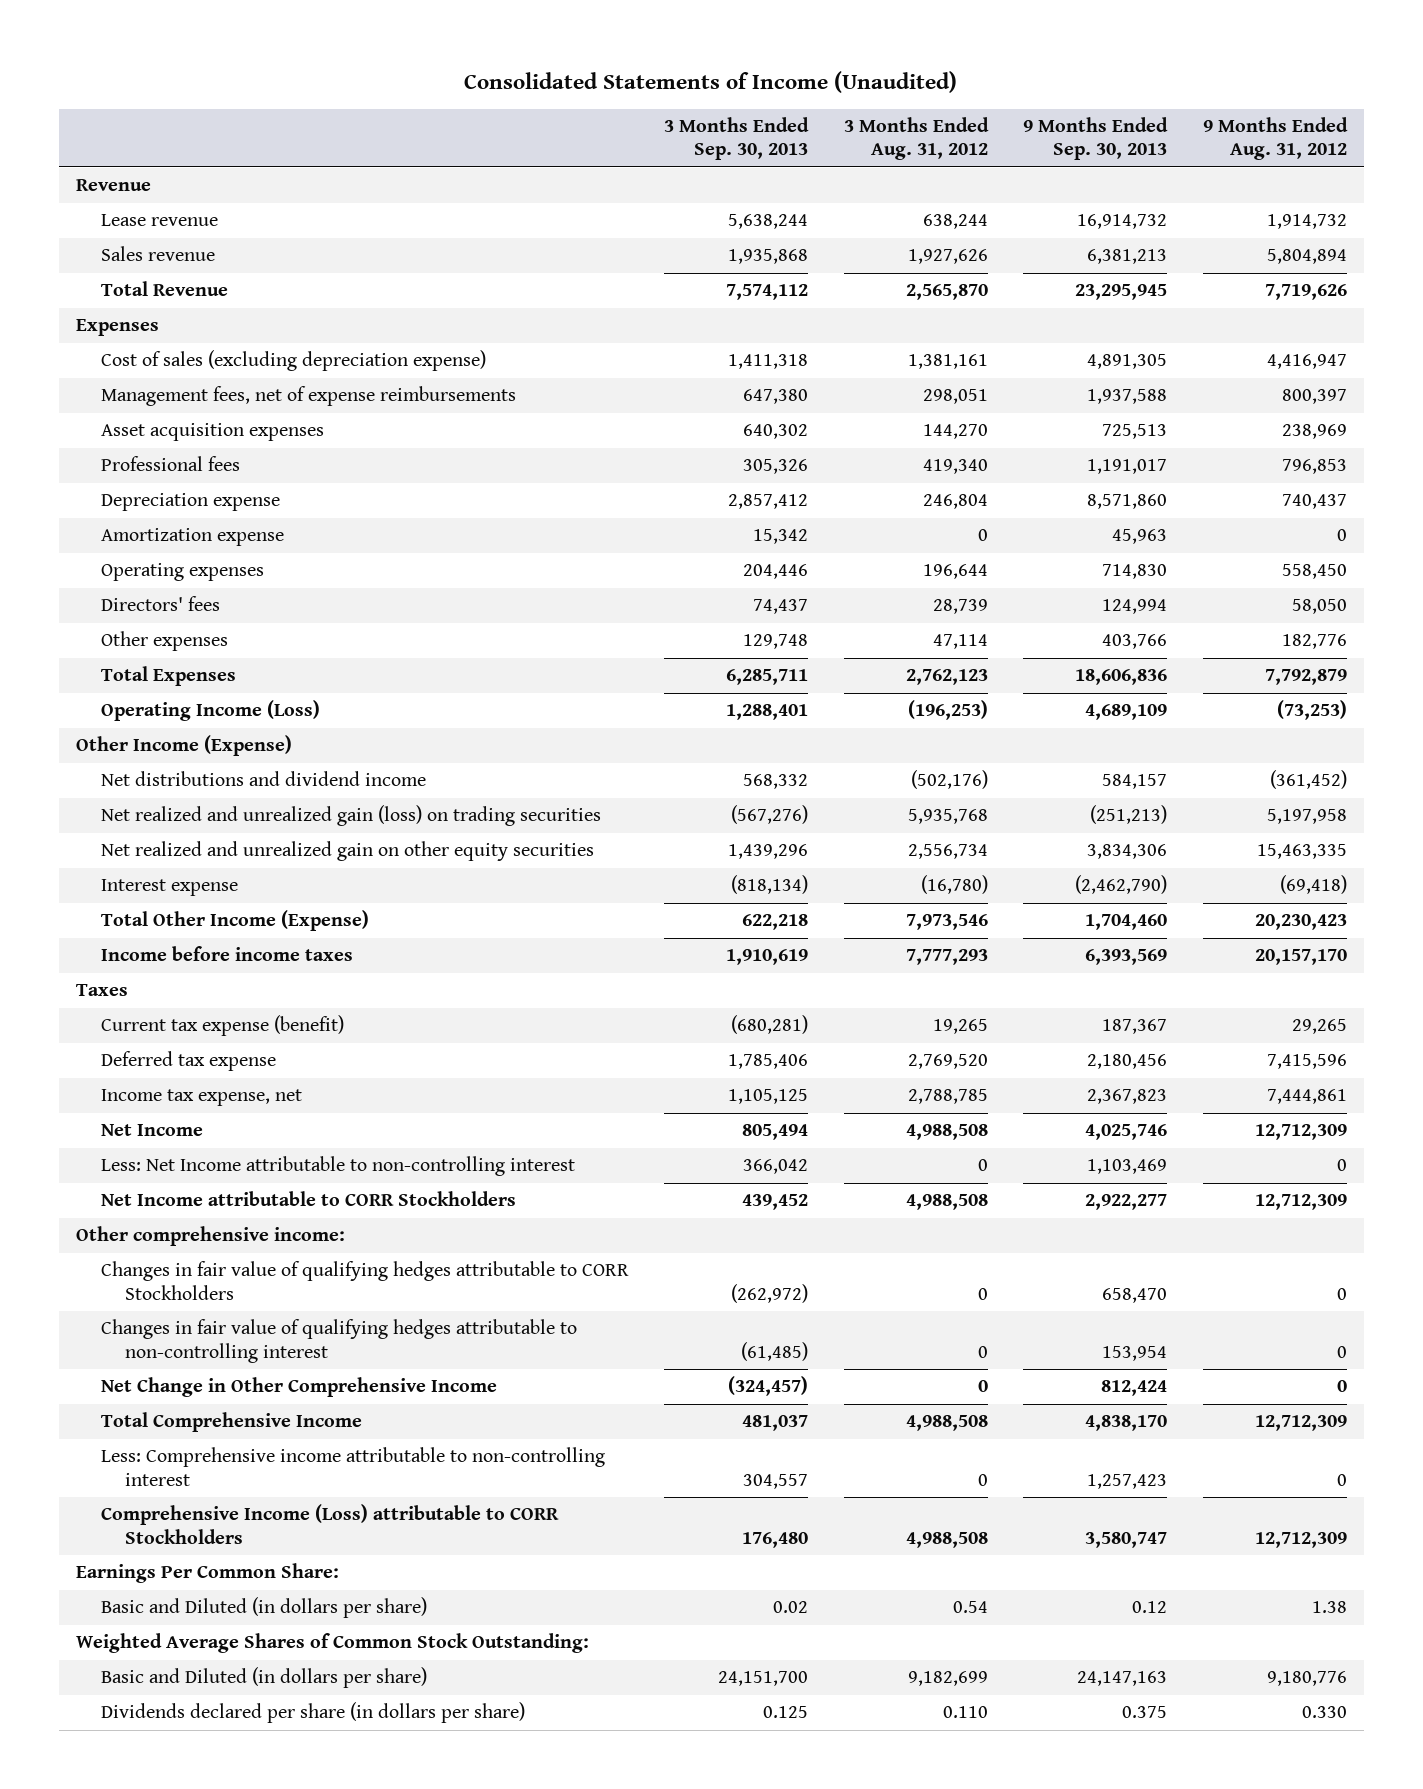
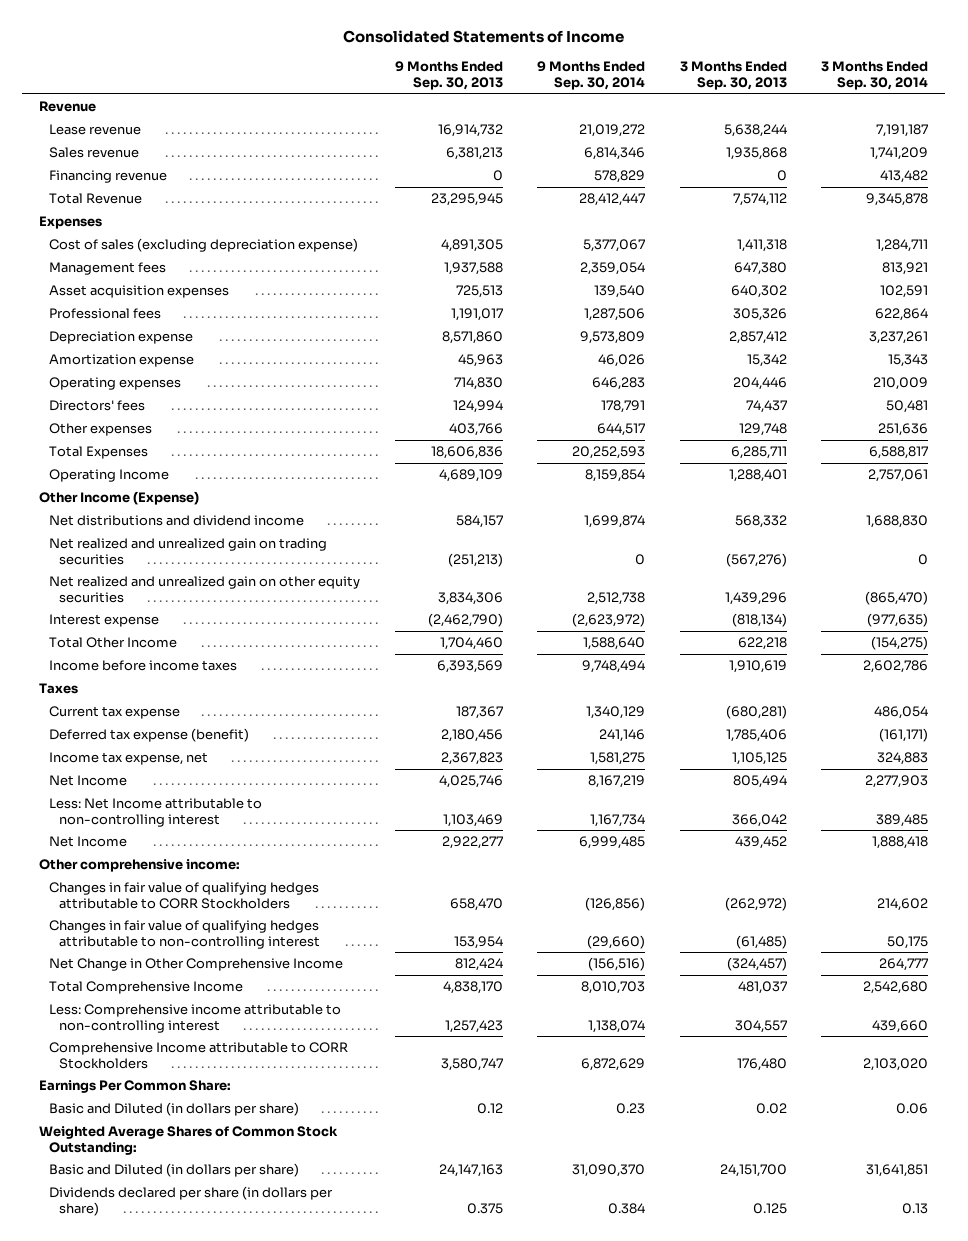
[464,71,958,94] Consolidated Statements of Income (Unaudited) -> [342,30,624,44] Consolidated Statements of Income
[843,117,989,161] 3 Months Ended Aug. 31, 2012 -> none
[1202,117,1348,161] 9 Months Ended Aug. 31, 2012 -> none
none -> [537,61,646,90] 9 Months Ended Sep. 30, 2014
none -> [821,61,929,90] 3 Months Ended Sep. 30, 2014
none -> [49,170,168,184] Financing revenue
[100,386,516,407] Management fees, net of expense reimbursements -> [49,262,167,276] Management fees
[100,700,320,722] Operating Income (Loss) -> [49,469,170,483] Operating Income
[100,805,601,827] Net realized and unrealized gain (loss) on trading securities -> [49,538,328,565] Net realized and unrealized gain on trading securities
[100,910,369,932] Total Other Income (Expense) -> [49,637,178,649] Total Other Income
[100,1015,344,1037] Current tax expense (benefit) -> [49,706,181,720] Current tax expense
[100,1051,276,1072] Deferred tax expense -> [49,728,250,743] Deferred tax expense (benefit)
[100,1191,516,1207] Net Income attributable to CORR Stockholders -> [49,836,128,848] Net Income
[100,1504,559,1544] Comprehensive Income (Loss) attributable to CORR Stockholders -> [49,1042,349,1069] Comprehensive Income attributable to CORR Stockholders

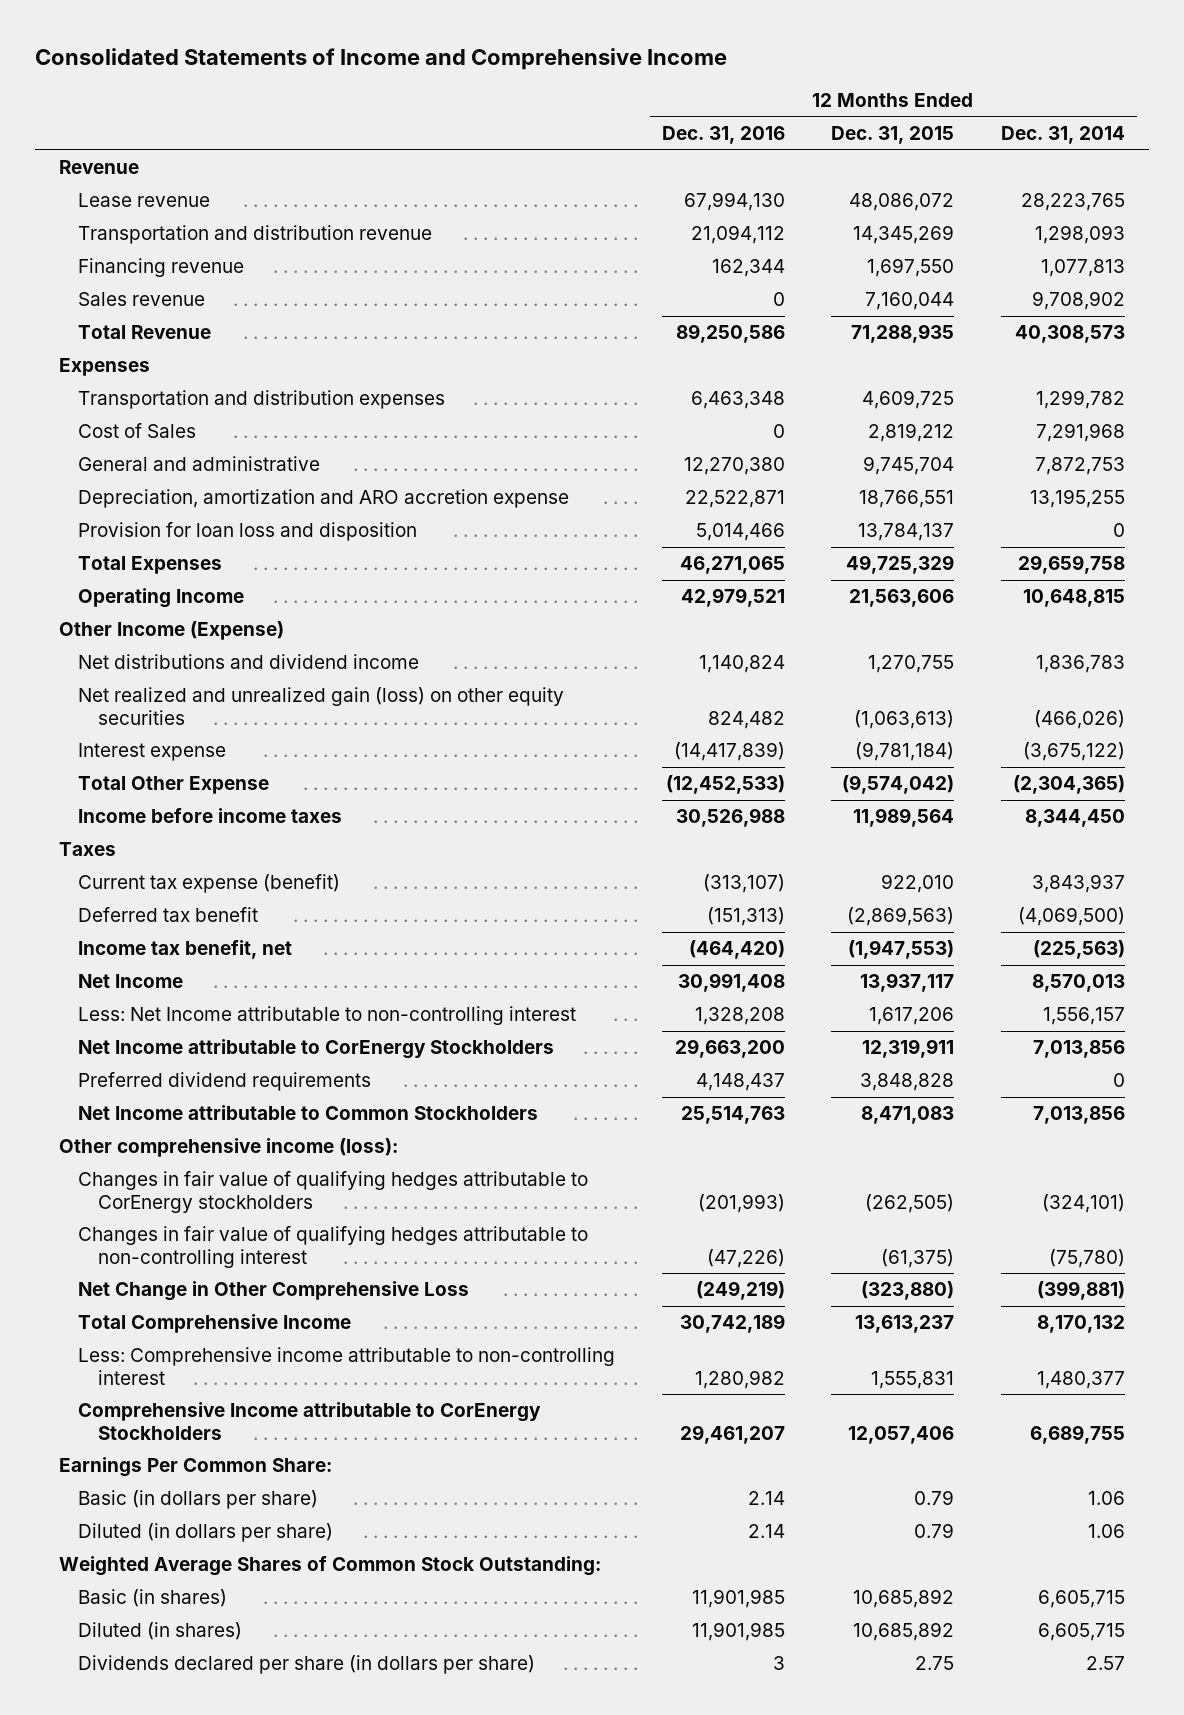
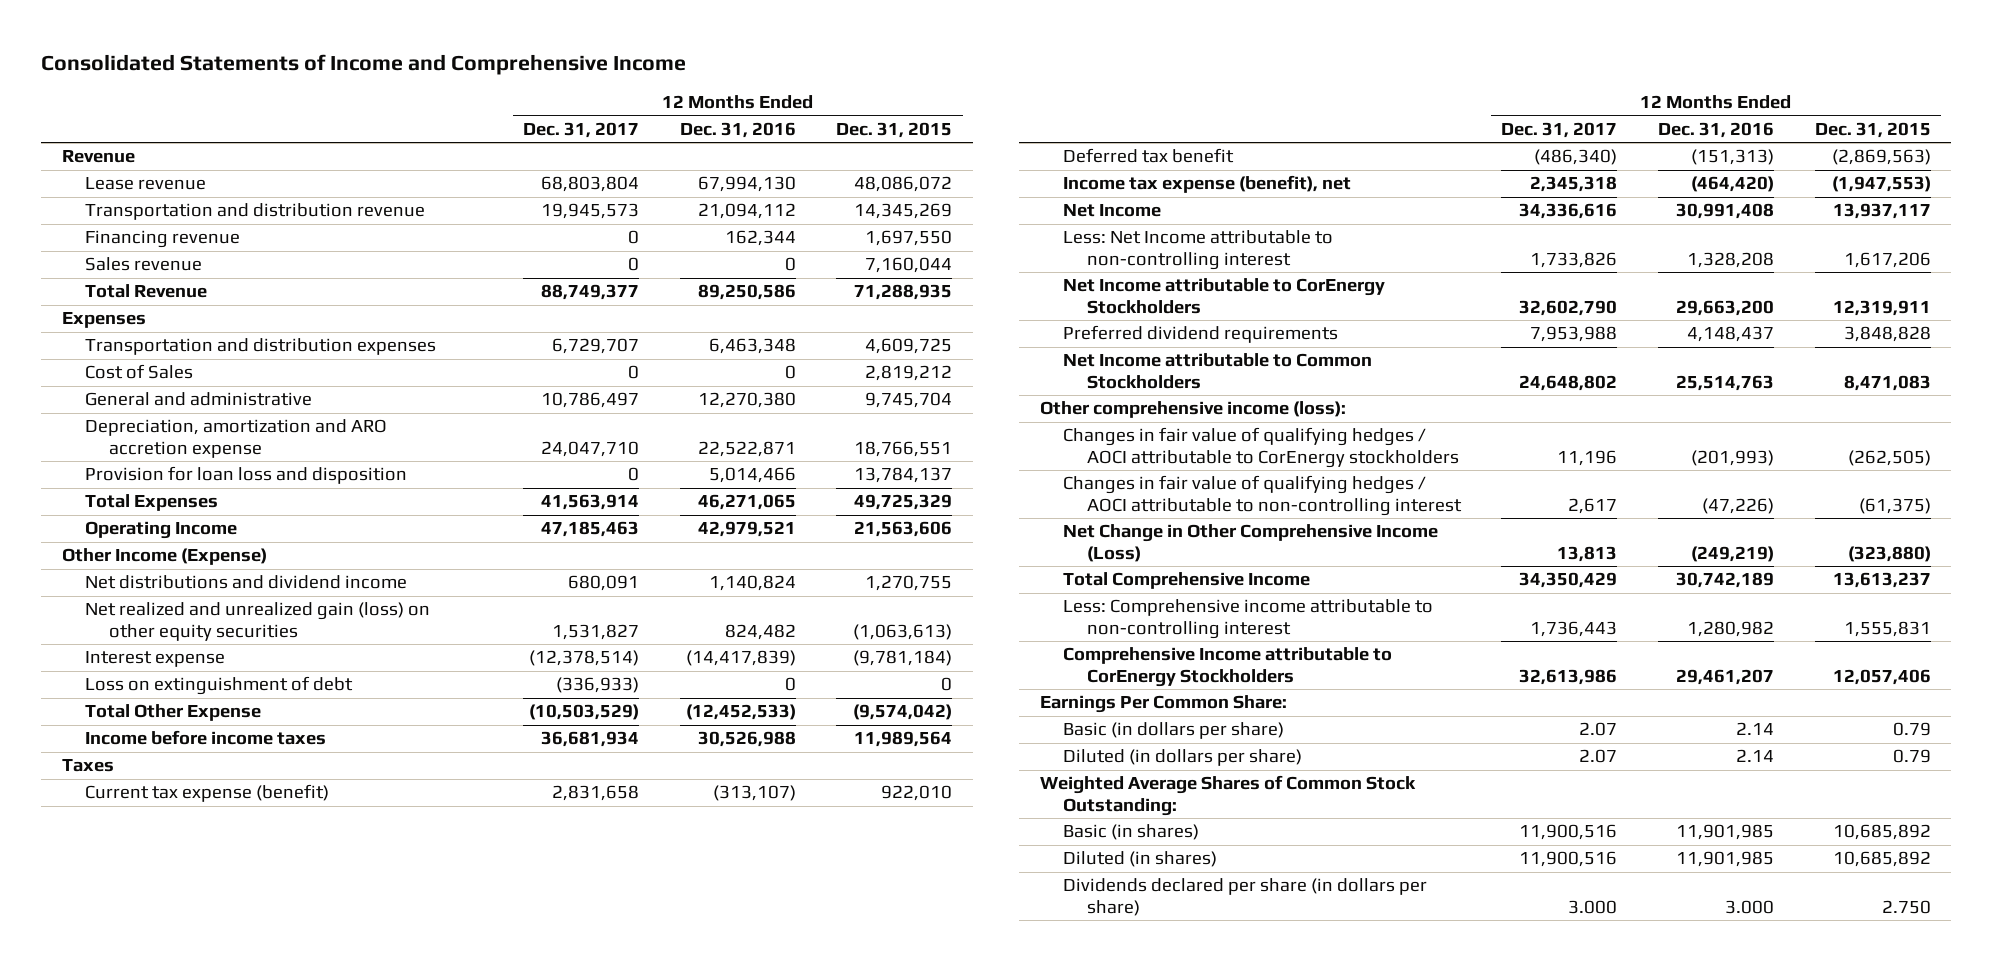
[1001,126,1126,145] Dec. 31, 2014 -> none
none -> [523,121,640,138] Dec. 31, 2017
none -> [85,676,354,696] Loss on extinguishment of debt
[78,940,293,960] Income tax benefit, net -> [1063,175,1352,194] Income tax expense (benefit), net
[78,1171,589,1213] Changes in fair value of qualifying hedges attributable to CorEnergy stockholders -> [1063,427,1459,469] Changes in fair value of qualifying hedges / AOCI attributable to CorEnergy stockholders
[78,1226,589,1268] Changes in fair value of qualifying hedges attributable to non-controlling interest -> [1063,475,1462,517] Changes in fair value of qualifying hedges / AOCI attributable to non-controlling interest
[78,1281,470,1302] Net Change in Other Comprehensive Loss -> [1063,524,1439,563] Net Change in Other Comprehensive Income (Loss)
[772,1656,785,1671] 3 -> [1725,900,1775,915] 3.000
[915,1656,955,1671] 2.75 -> [1881,900,1931,915] 2.750

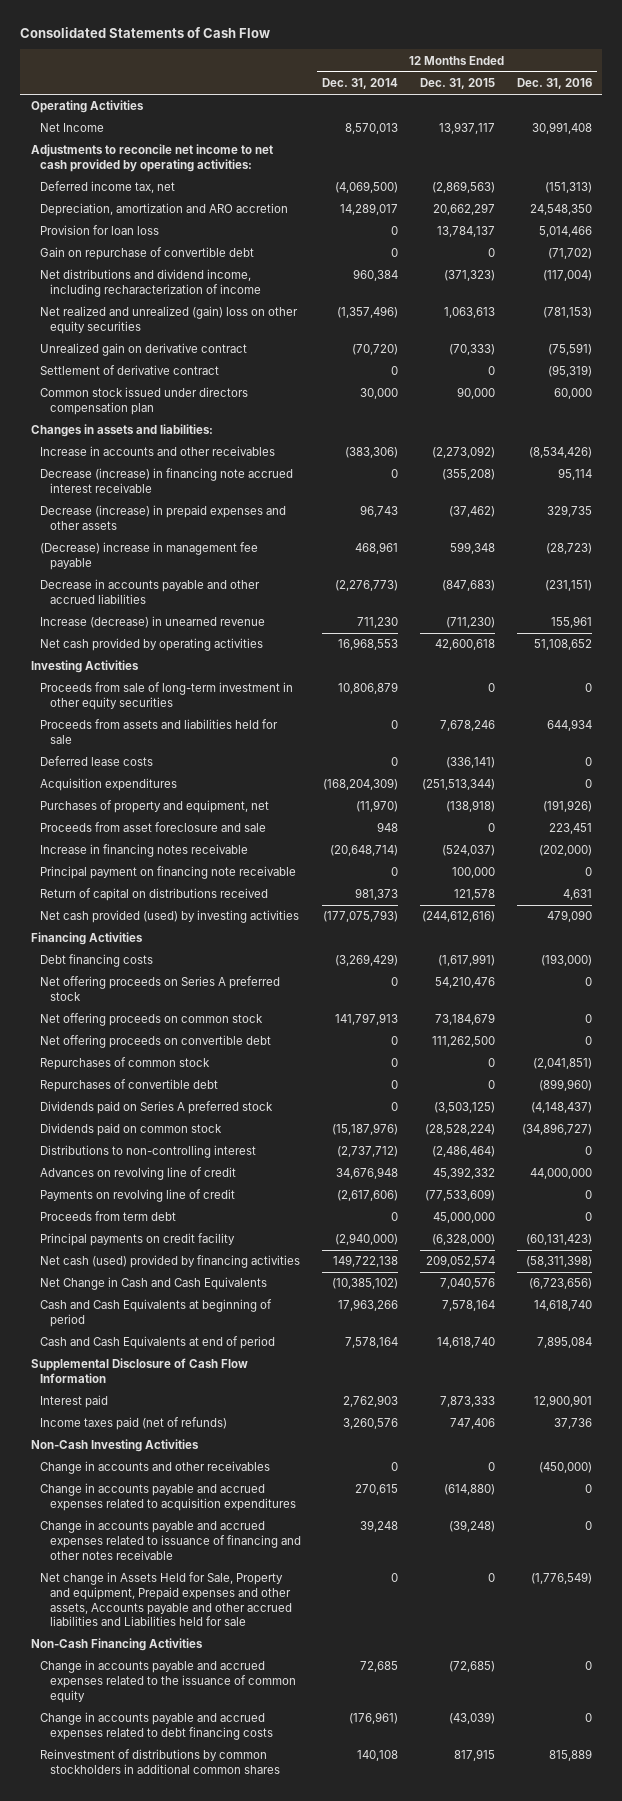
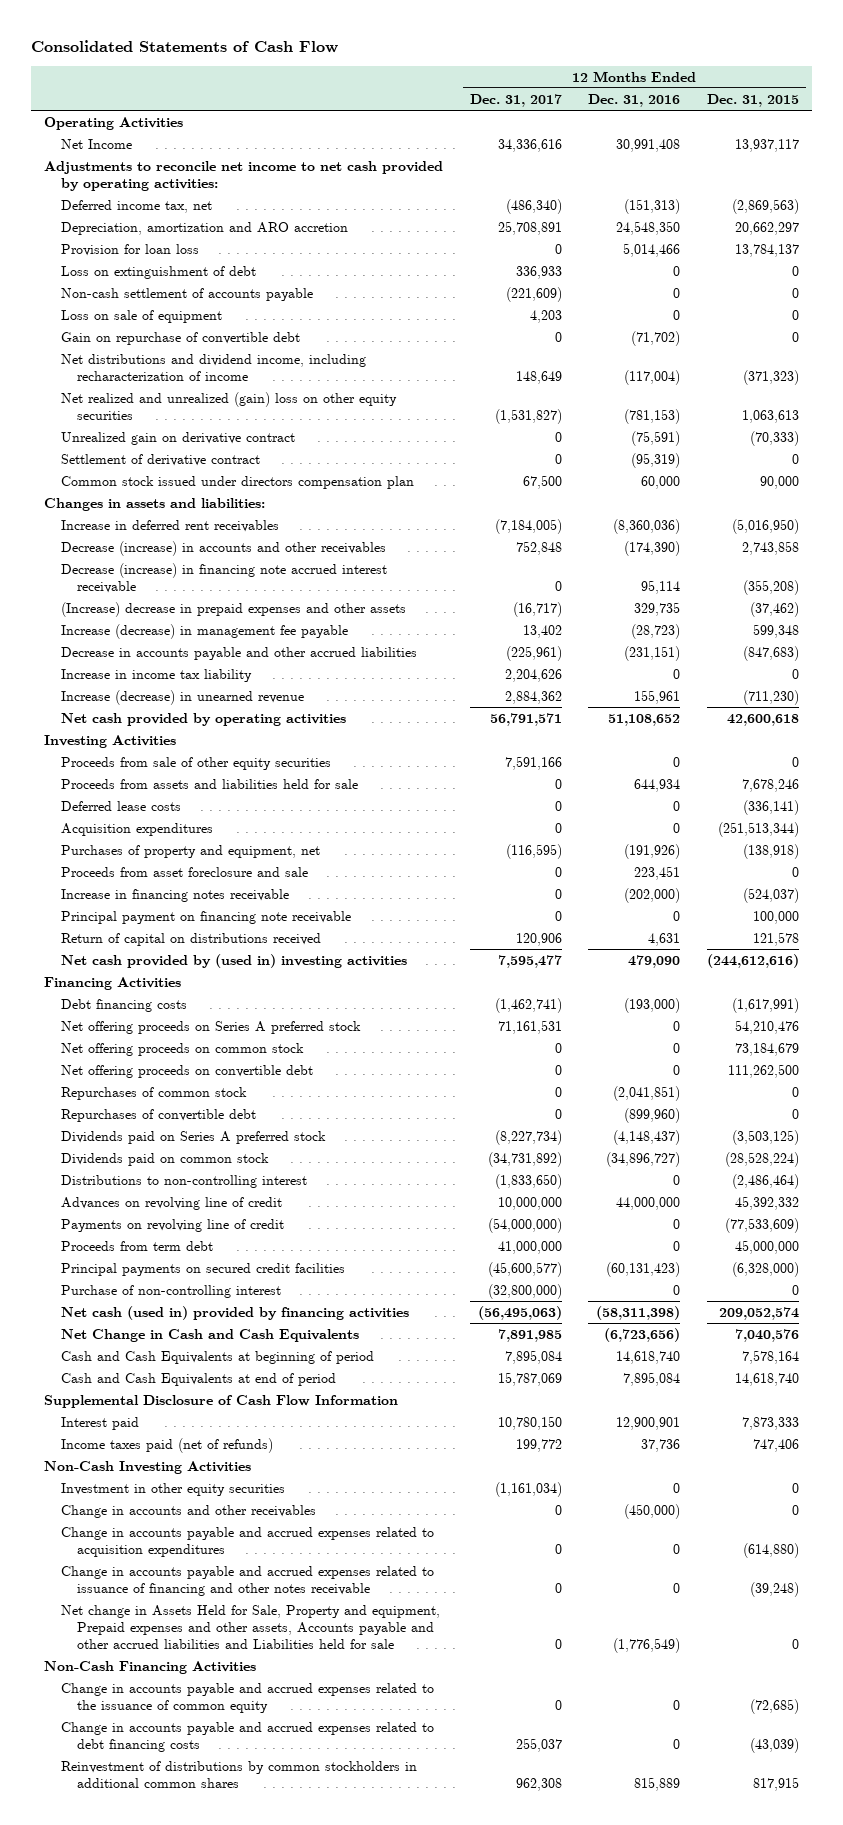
[322,78,399,90] Dec. 31, 2014 -> none
none -> [469,93,562,107] Dec. 31, 2017
none -> [60,265,256,279] Loss on extinguishment of debt
none -> [60,287,313,301] Non-cash settlement of accounts payable
none -> [60,309,222,323] Loss on sale of equipment
none -> [60,519,279,532] Increase in deferred rent receivables
[40,446,276,457] Increase in accounts and other receivables -> [60,540,386,556] Decrease (increase) in accounts and other receivables
[431,446,495,459] (2,273,092) -> [742,540,800,555] 2,743,858
[528,447,592,459] (8,534,426) -> [624,540,681,556] (174,390)
[40,505,287,530] Decrease (increase) in prepaid expenses and other assets -> [60,601,406,617] (Increase) decrease in prepaid expenses and other assets
[40,542,259,570] (Decrease) increase in management fee payable -> [60,623,348,639] Increase (decrease) in management fee payable
none -> [60,668,252,682] Increase in income tax liability
[40,682,294,710] Proceeds from sale of long-term investment in other equity securities -> [60,756,331,770] Proceeds from sale of other equity securities
[40,910,300,924] Net cash provided (used) by investing activities -> [60,953,407,968] Net cash provided by (used in) investing activities
[40,1233,236,1247] Principal payments on credit facility -> [60,1262,345,1276] Principal payments on secured credit facilities
none -> [60,1284,281,1298] Purchase of non-controlling interest
[40,1255,301,1269] Net cash (used) provided by financing activities -> [60,1305,409,1320] Net cash (used in) provided by financing activities
none -> [60,1482,285,1496] Investment in other equity securities

